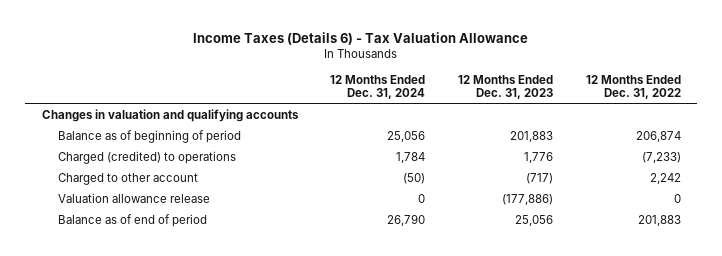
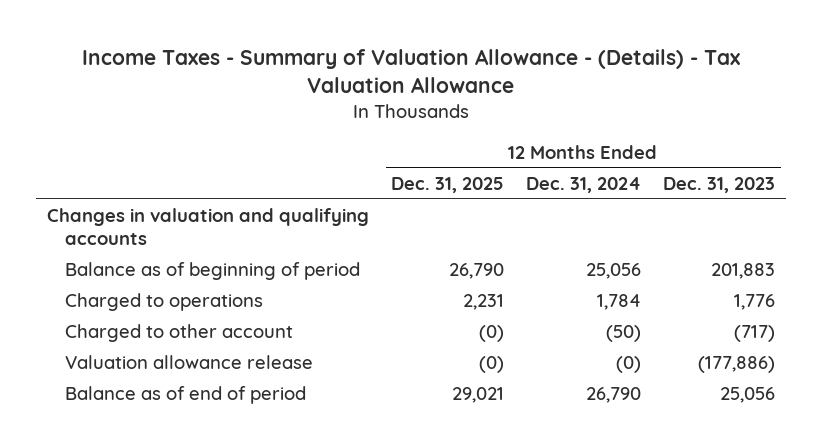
[193,31,529,45] Income Taxes (Details 6) - Tax Valuation Allowance -> [82,48,741,94] Income Taxes - Summary of Valuation Allowance - (Details) - Tax Valuation Allowance
[585,74,681,100] 12 Months Ended Dec. 31, 2022 -> none
none -> [391,176,505,193] Dec. 31, 2025
[58,151,237,165] Charged (credited) to operations -> [65,292,264,311] Charged to operations
[418,194,426,204] 0 -> [616,355,642,373] (0)

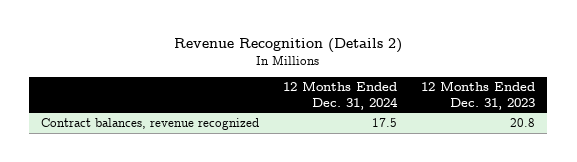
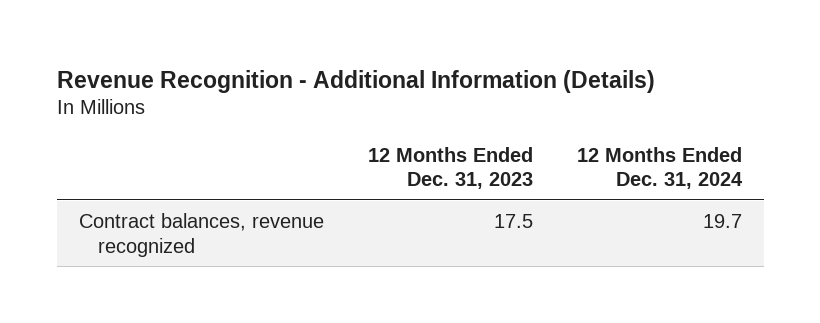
[174,38,403,54] Revenue Recognition (Details 2) -> [56,69,655,93] Revenue Recognition - Additional Information (Details)
[372,118,398,128] 17.5 -> [702,214,742,229] 19.7
[510,118,536,128] 20.8 -> [493,214,533,229] 17.5

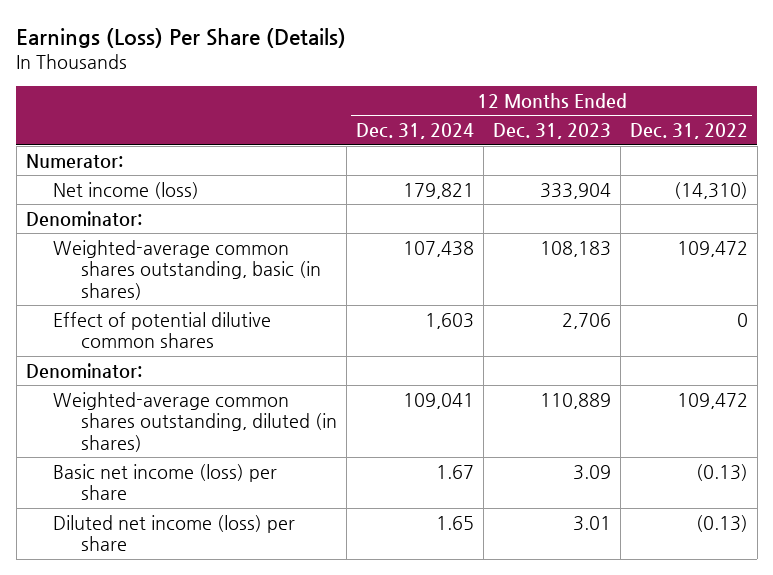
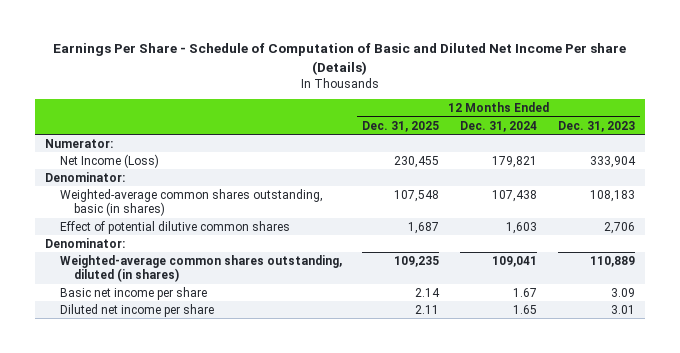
[16,28,347,49] Earnings (Loss) Per Share (Details) -> [53,43,627,75] Earnings Per Share - Schedule of Computation of Basic and Diluted Net Income Per share (Details)
[629,123,748,140] Dec. 31, 2022 -> none
none -> [362,120,440,132] Dec. 31, 2025
[53,181,200,199] Net income (loss) -> [59,153,159,168] Net Income (Loss)
[53,463,278,501] Basic net income (loss) per share -> [59,286,207,300] Basic net income per share
[53,514,296,552] Diluted net income (loss) per share -> [59,303,214,317] Diluted net income per share

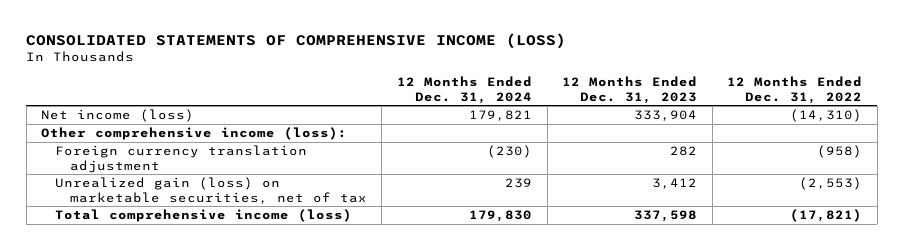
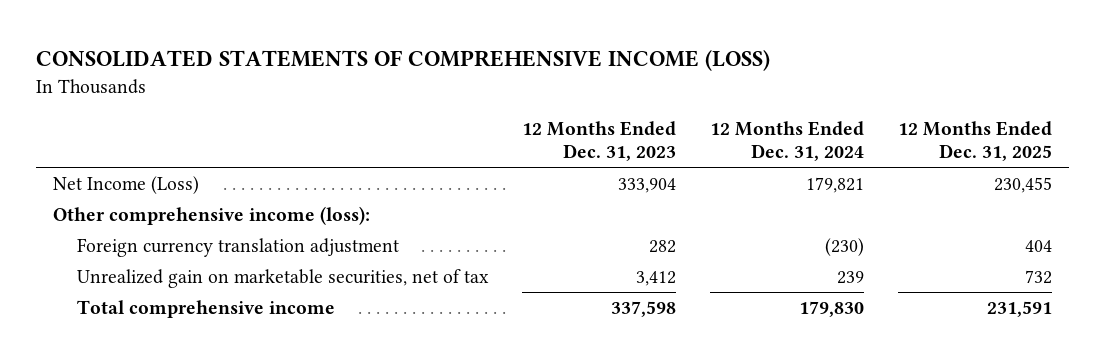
[727,76,863,104] 12 Months Ended Dec. 31, 2022 -> none
none -> [897,120,1052,161] 12 Months Ended Dec. 31, 2025
[41,109,195,123] Net income (loss) -> [52,176,199,195] Net Income (Loss)
[55,177,367,204] Unrealized gain (loss) on marketable securities, net of tax -> [76,269,489,289] Unrealized gain on marketable securities, net of tax
[55,209,353,223] Total comprehensive income (loss) -> [76,300,335,319] Total comprehensive income

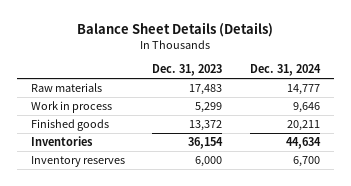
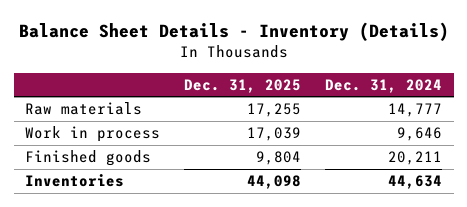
[77,22,274,38] Balance Sheet Details (Details) -> [18,22,449,42] Balance Sheet Details - Inventory (Details)
[152,64,223,77] Dec. 31, 2023 -> none
none -> [184,78,302,93] Dec. 31, 2025
[30,155,125,167] Inventory reserves -> none

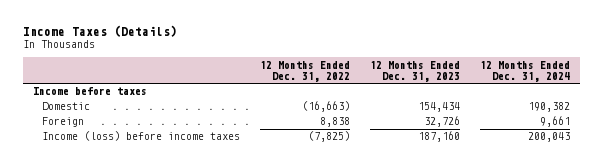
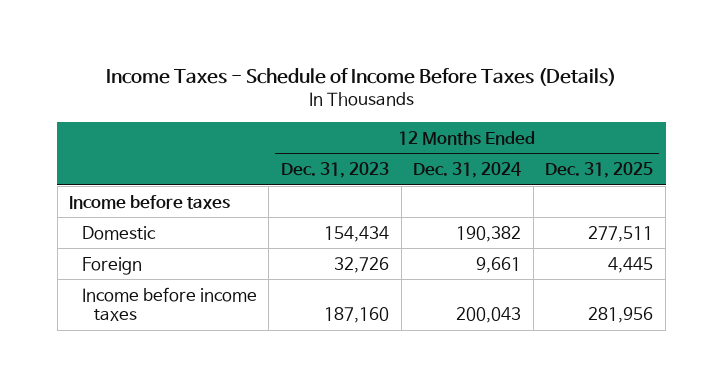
[22,25,177,38] Income Taxes (Details) -> [106,67,617,86] Income Taxes - Schedule of Income Before Taxes (Details)
[259,60,350,82] 12 Months Ended Dec. 31, 2022 -> none
none -> [545,162,654,179] Dec. 31, 2025
[41,131,240,142] Income (loss) before income taxes -> [81,286,257,322] Income before income taxes

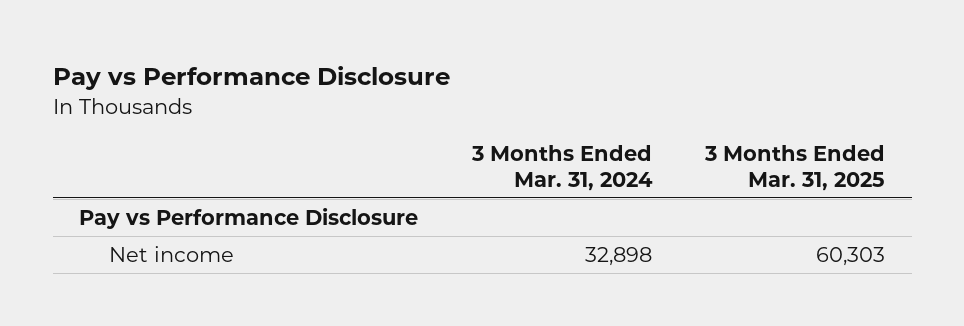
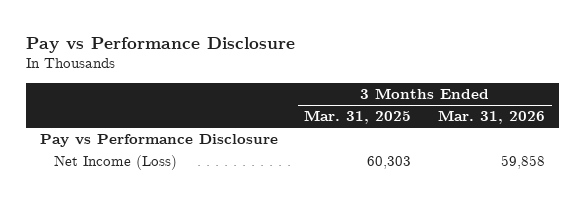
[470,145,653,191] 3 Months Ended Mar. 31, 2024 -> none
none -> [438,110,546,125] Mar. 31, 2026
[108,246,234,263] Net income -> [54,155,178,171] Net Income (Loss)

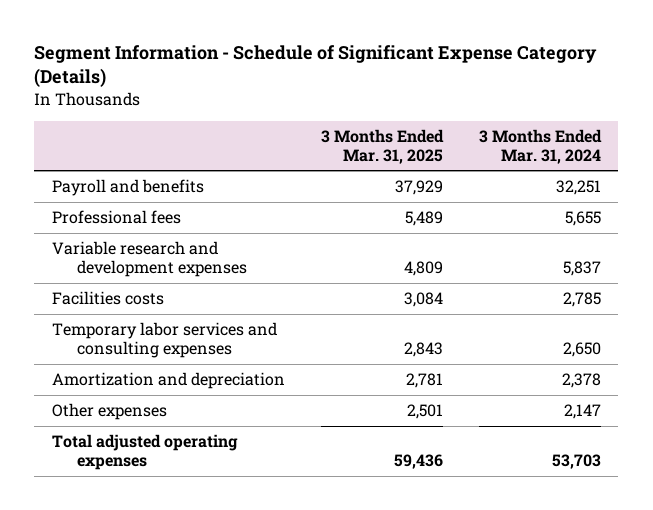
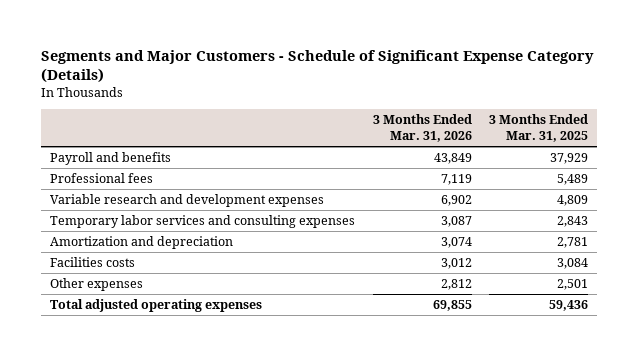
[34,44,598,88] Segment Information - Schedule of Significant Expense Category (Details) -> [41,49,595,83] Segments and Major Customers - Schedule of Significant Expense Category (Details)
[478,128,602,164] 3 Months Ended Mar. 31, 2024 -> none
none -> [372,114,472,143] 3 Months Ended Mar. 31, 2026
[52,291,165,306] Facilities costs -> [49,256,135,267] Facilities costs

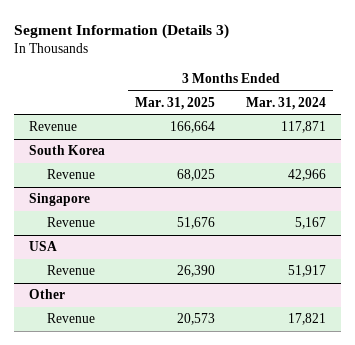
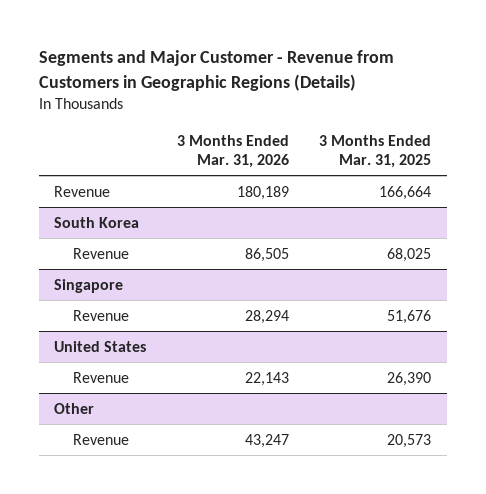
[13,23,229,39] Segment Information (Details 3) -> [38,50,394,91] Segments and Major Customer - Revenue from Customers in Geographic Regions (Details)
[245,96,326,110] Mar. 31, 2024 -> none
none -> [176,134,289,168] 3 Months Ended Mar. 31, 2026
[29,241,58,252] USA -> [54,340,147,352] United States

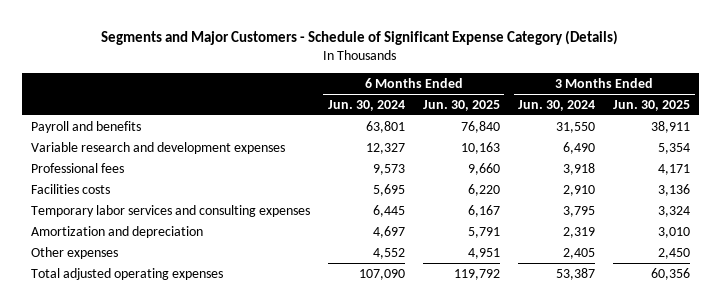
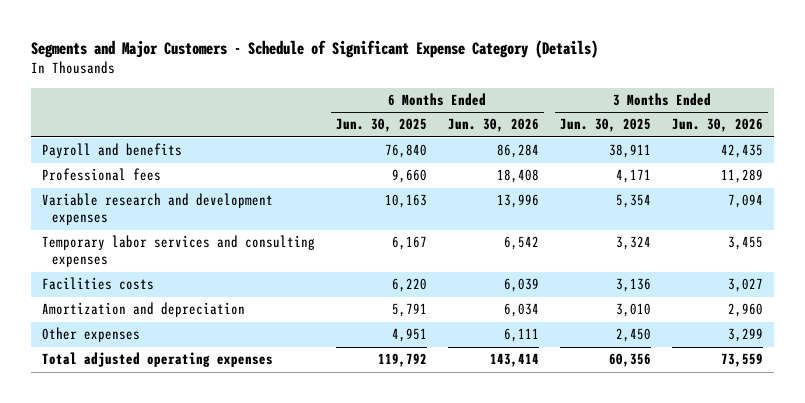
[327,99,405,111] Jun. 30, 2024 -> none
[518,99,596,111] Jun. 30, 2024 -> none
none -> [447,118,539,133] Jun. 30, 2026
none -> [672,118,764,133] Jun. 30, 2026
[30,141,285,154] Variable research and development expenses -> [41,193,273,226] Variable research and development expenses
[30,183,110,194] Facilities costs -> [41,277,154,291] Facilities costs

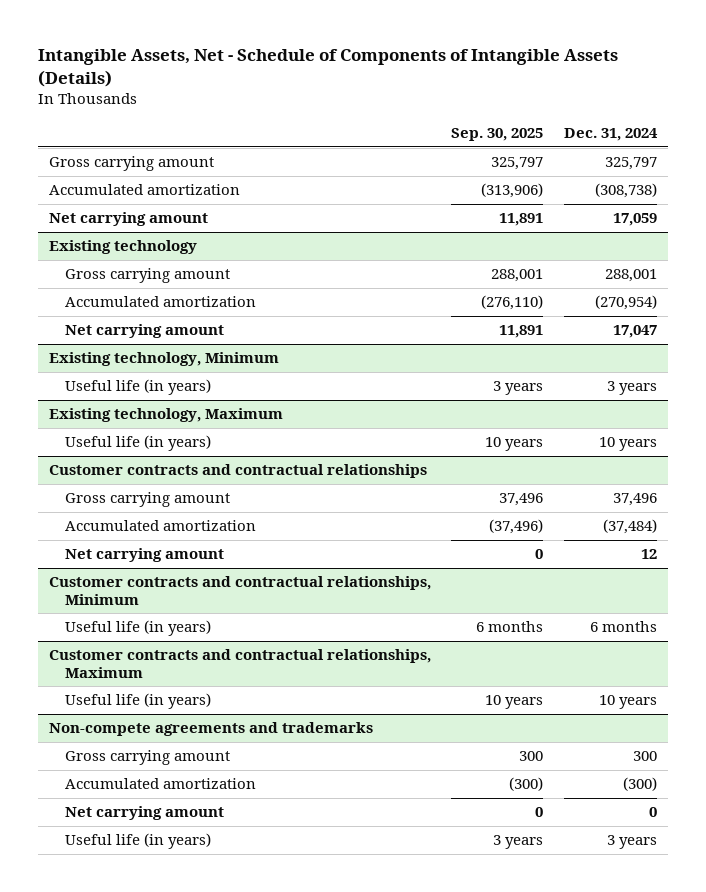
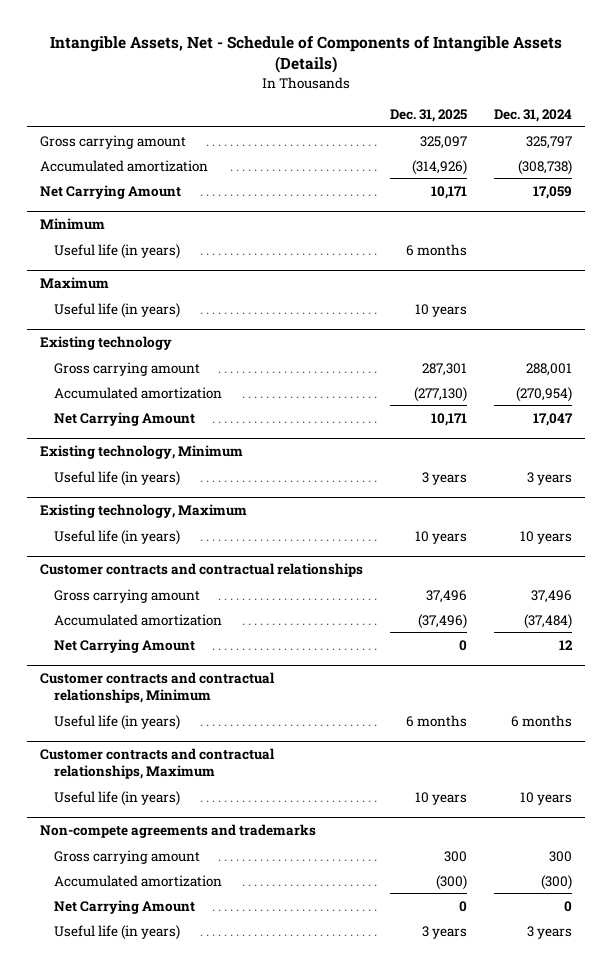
[451,128,544,142] Sep. 30, 2025 -> none
none -> [389,108,467,122] Dec. 31, 2025
[48,212,208,227] Net carrying amount -> [40,184,182,199] Net Carrying Amount
none -> [40,218,106,231] Minimum
none -> [53,243,180,259] Useful life (in years)
none -> [40,277,110,290] Maximum
none -> [53,302,180,318] Useful life (in years)
[65,324,225,339] Net carrying amount -> [53,411,195,426] Net Carrying Amount
[65,548,225,563] Net carrying amount -> [53,638,195,653] Net Carrying Amount
[65,806,225,821] Net carrying amount -> [53,899,195,914] Net Carrying Amount

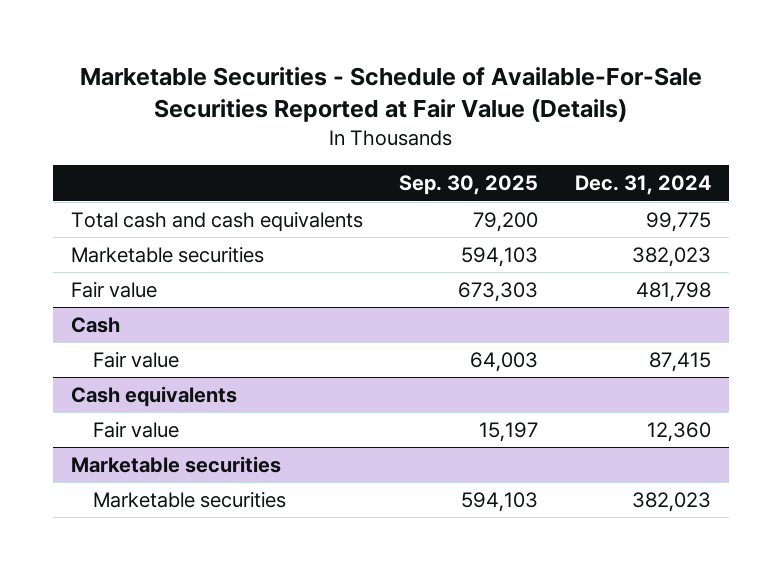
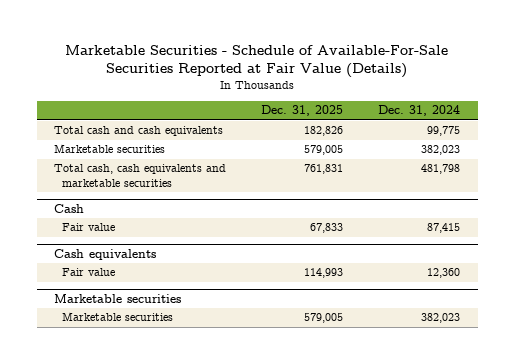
[399,175,539,196] Sep. 30, 2025 -> none
none -> [261,105,344,117] Dec. 31, 2025
[70,281,157,298] Fair value -> [54,164,227,187] Total cash, cash equivalents and marketable securities

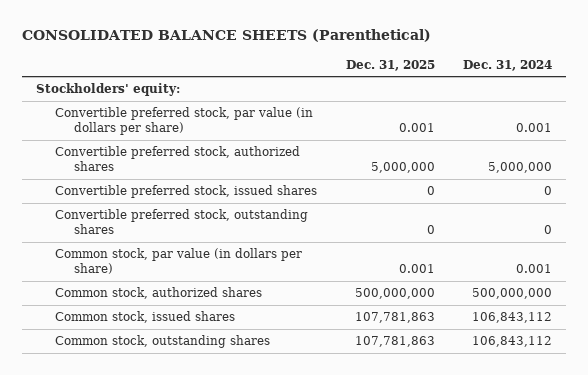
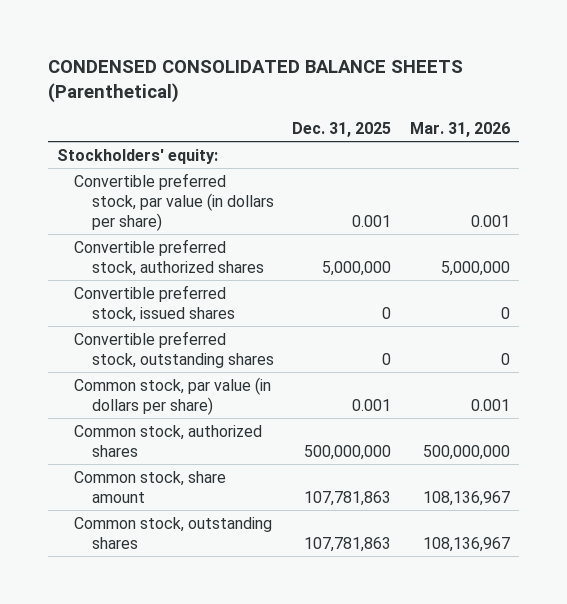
[21,29,431,43] CONSOLIDATED BALANCE SHEETS (Parenthetical) -> [48,60,464,104] CONDENSED CONSOLIDATED BALANCE SHEETS (Parenthetical)
[463,59,553,71] Dec. 31, 2024 -> none
none -> [409,121,510,137] Mar. 31, 2026
[55,311,236,324] Common stock, issued shares -> [74,470,227,503] Common stock, share amount

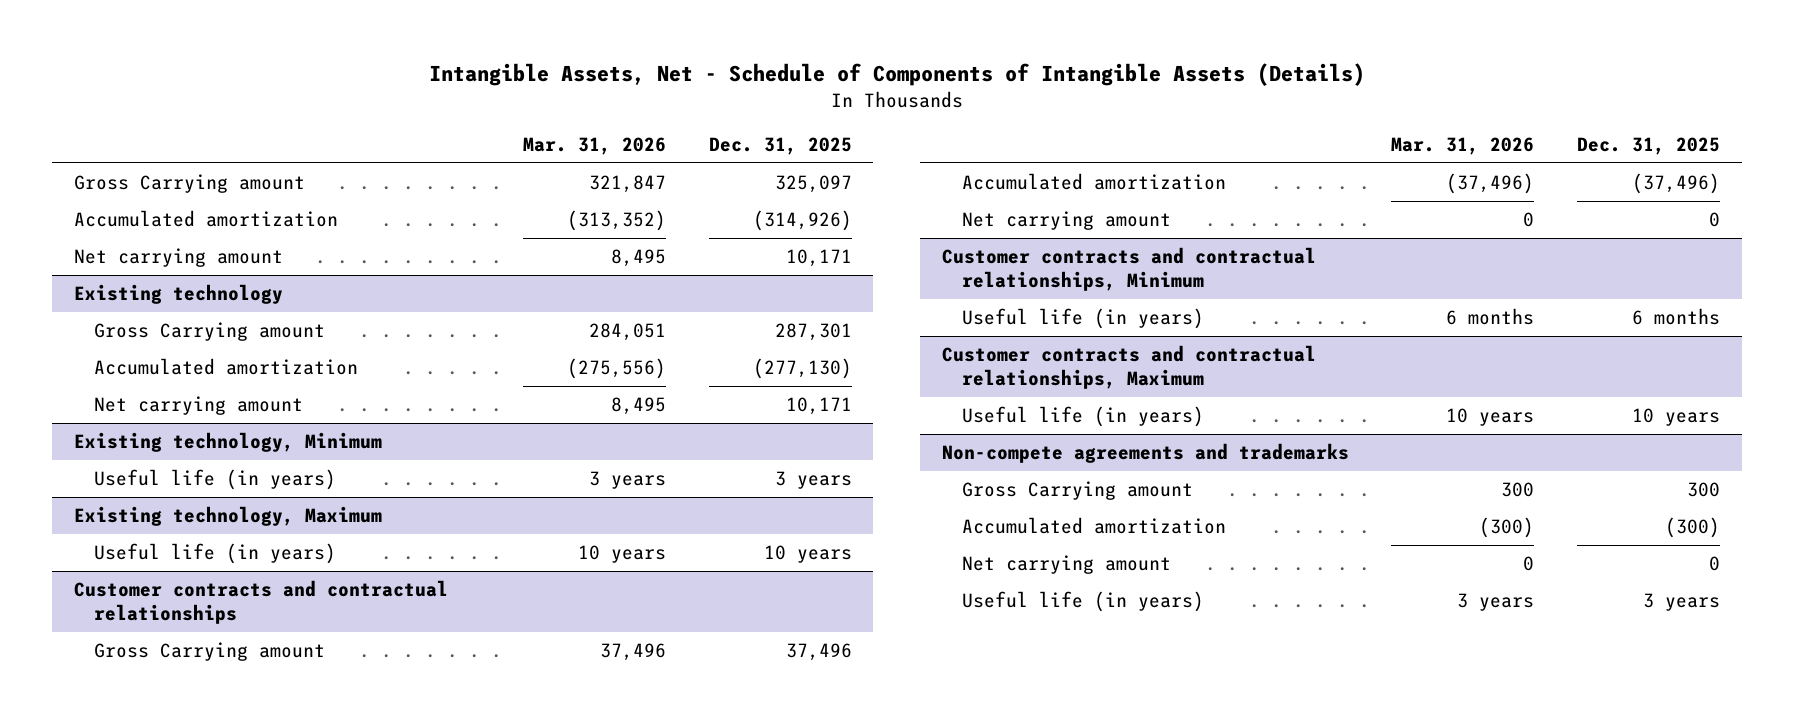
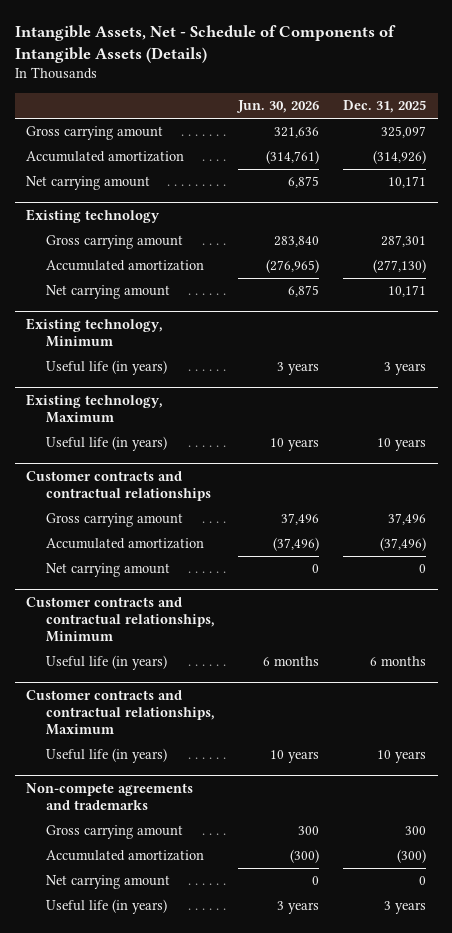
[523,136,667,155] Mar. 31, 2026 -> none
none -> [236,100,320,114] Jun. 30, 2026
[73,174,305,194] Gross Carrying amount -> [26,126,164,141] Gross carrying amount
[94,322,326,342] Gross Carrying amount -> [45,235,183,250] Gross carrying amount
[94,642,326,662] Gross Carrying amount -> [45,513,183,528] Gross carrying amount
[962,481,1194,501] Gross Carrying amount -> [45,825,183,840] Gross carrying amount

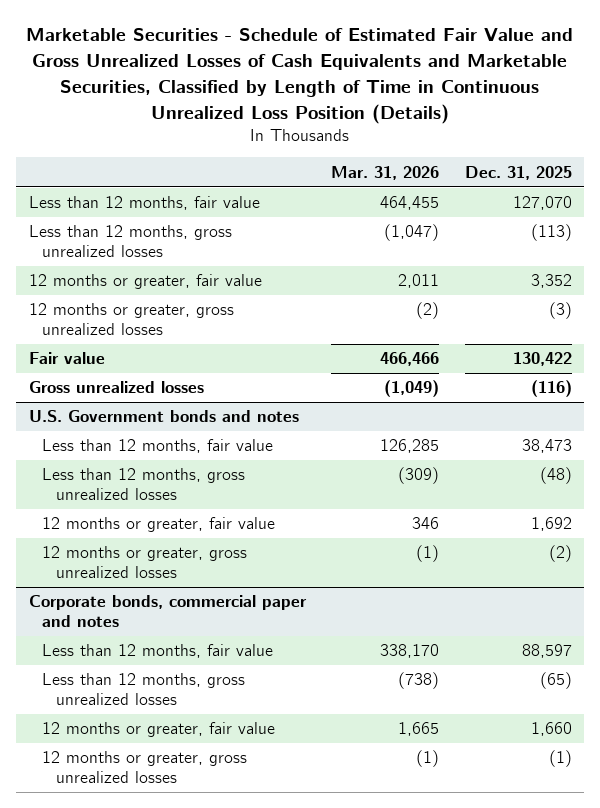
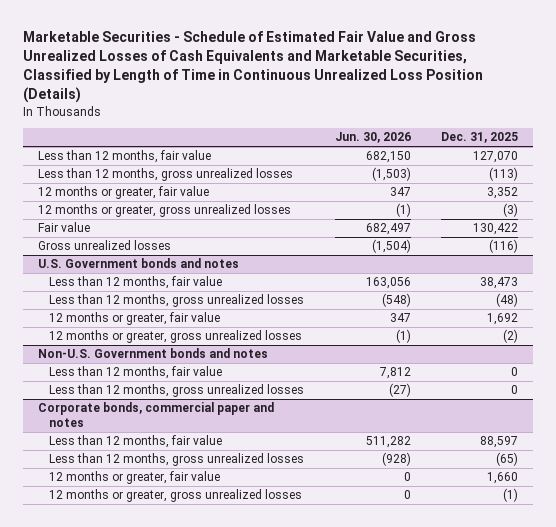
[331,165,440,180] Mar. 31, 2026 -> none
none -> [334,132,411,144] Jun. 30, 2026
none -> [38,348,269,359] Non-U.S. Government bonds and notes
none -> [49,366,223,380] Less than 12 months, fair value
none -> [49,384,305,398] Less than 12 months, gross unrealized losses

